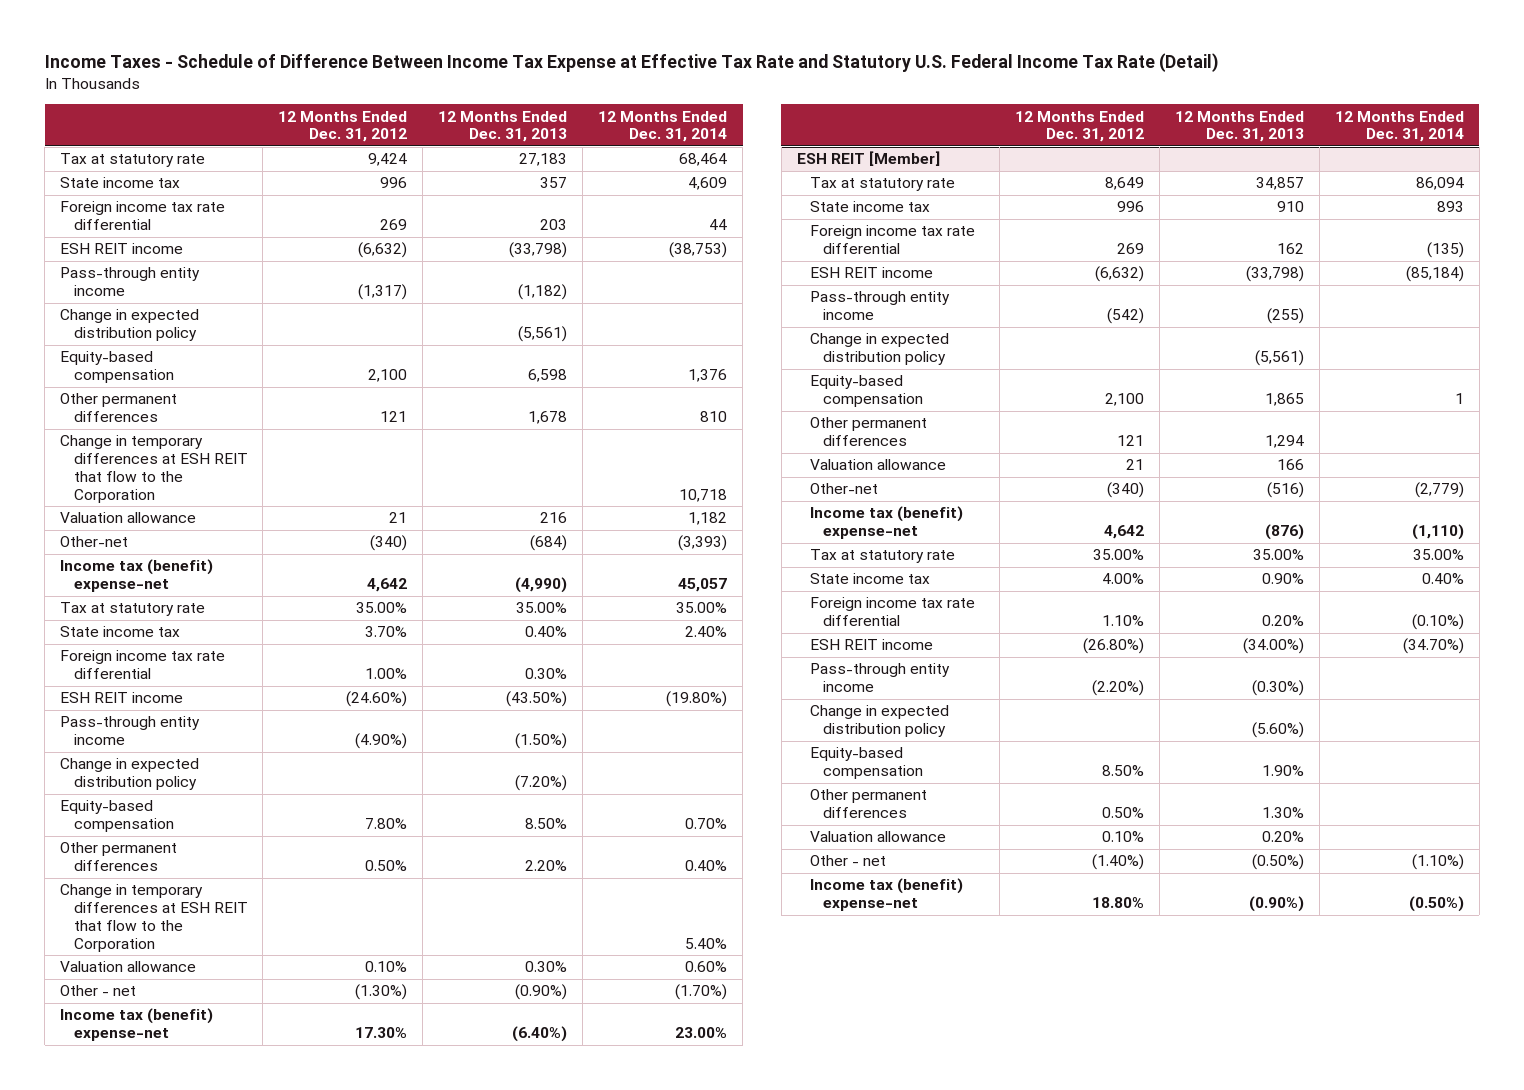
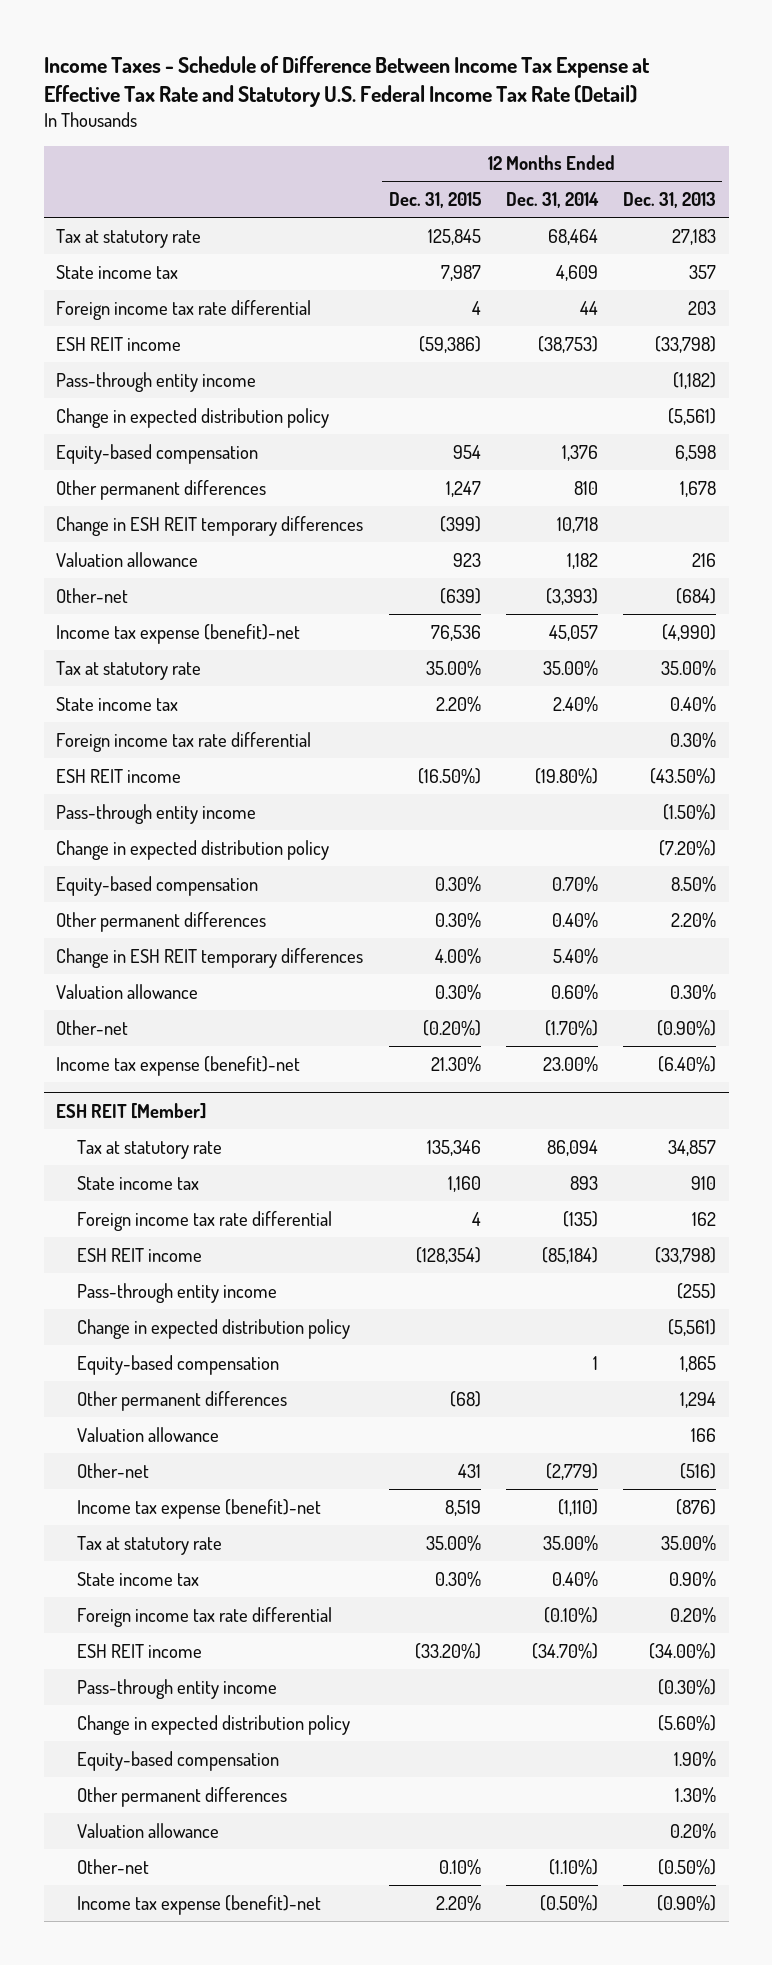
[278,110,408,143] 12 Months Ended Dec. 31, 2012 -> none
none -> [388,192,481,209] Dec. 31, 2015
[60,435,248,503] Change in temporary differences at ESH REIT that flow to the Corporation -> [56,515,364,536] Change in ESH REIT temporary differences
[60,559,214,593] Income tax (benefit) expense-net -> [56,623,301,644] Income tax expense (benefit)-net
[60,884,248,952] Change in temporary differences at ESH REIT that flow to the Corporation -> [56,947,364,968] Change in ESH REIT temporary differences
[60,985,137,997] Other - net -> [56,1019,129,1035] Other-net
[60,1008,214,1042] Income tax (benefit) expense-net -> [56,1055,301,1076] Income tax expense (benefit)-net
[809,506,963,540] Income tax (benefit) expense-net -> [76,1498,321,1519] Income tax expense (benefit)-net
[809,855,886,867] Other - net -> [76,1858,149,1874] Other-net
[809,878,963,912] Income tax (benefit) expense-net -> [76,1894,321,1915] Income tax expense (benefit)-net

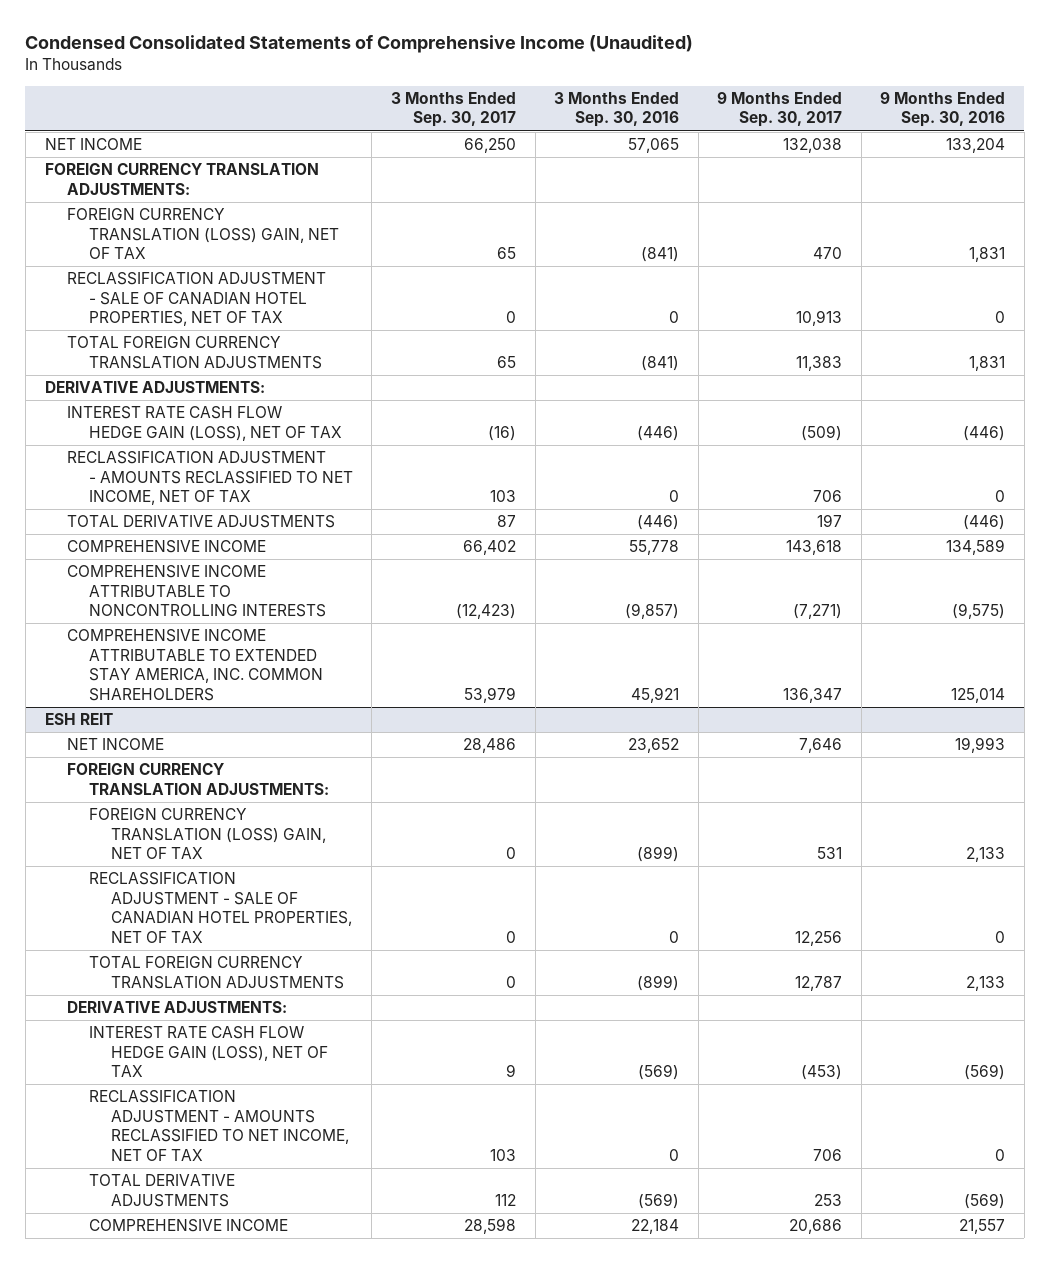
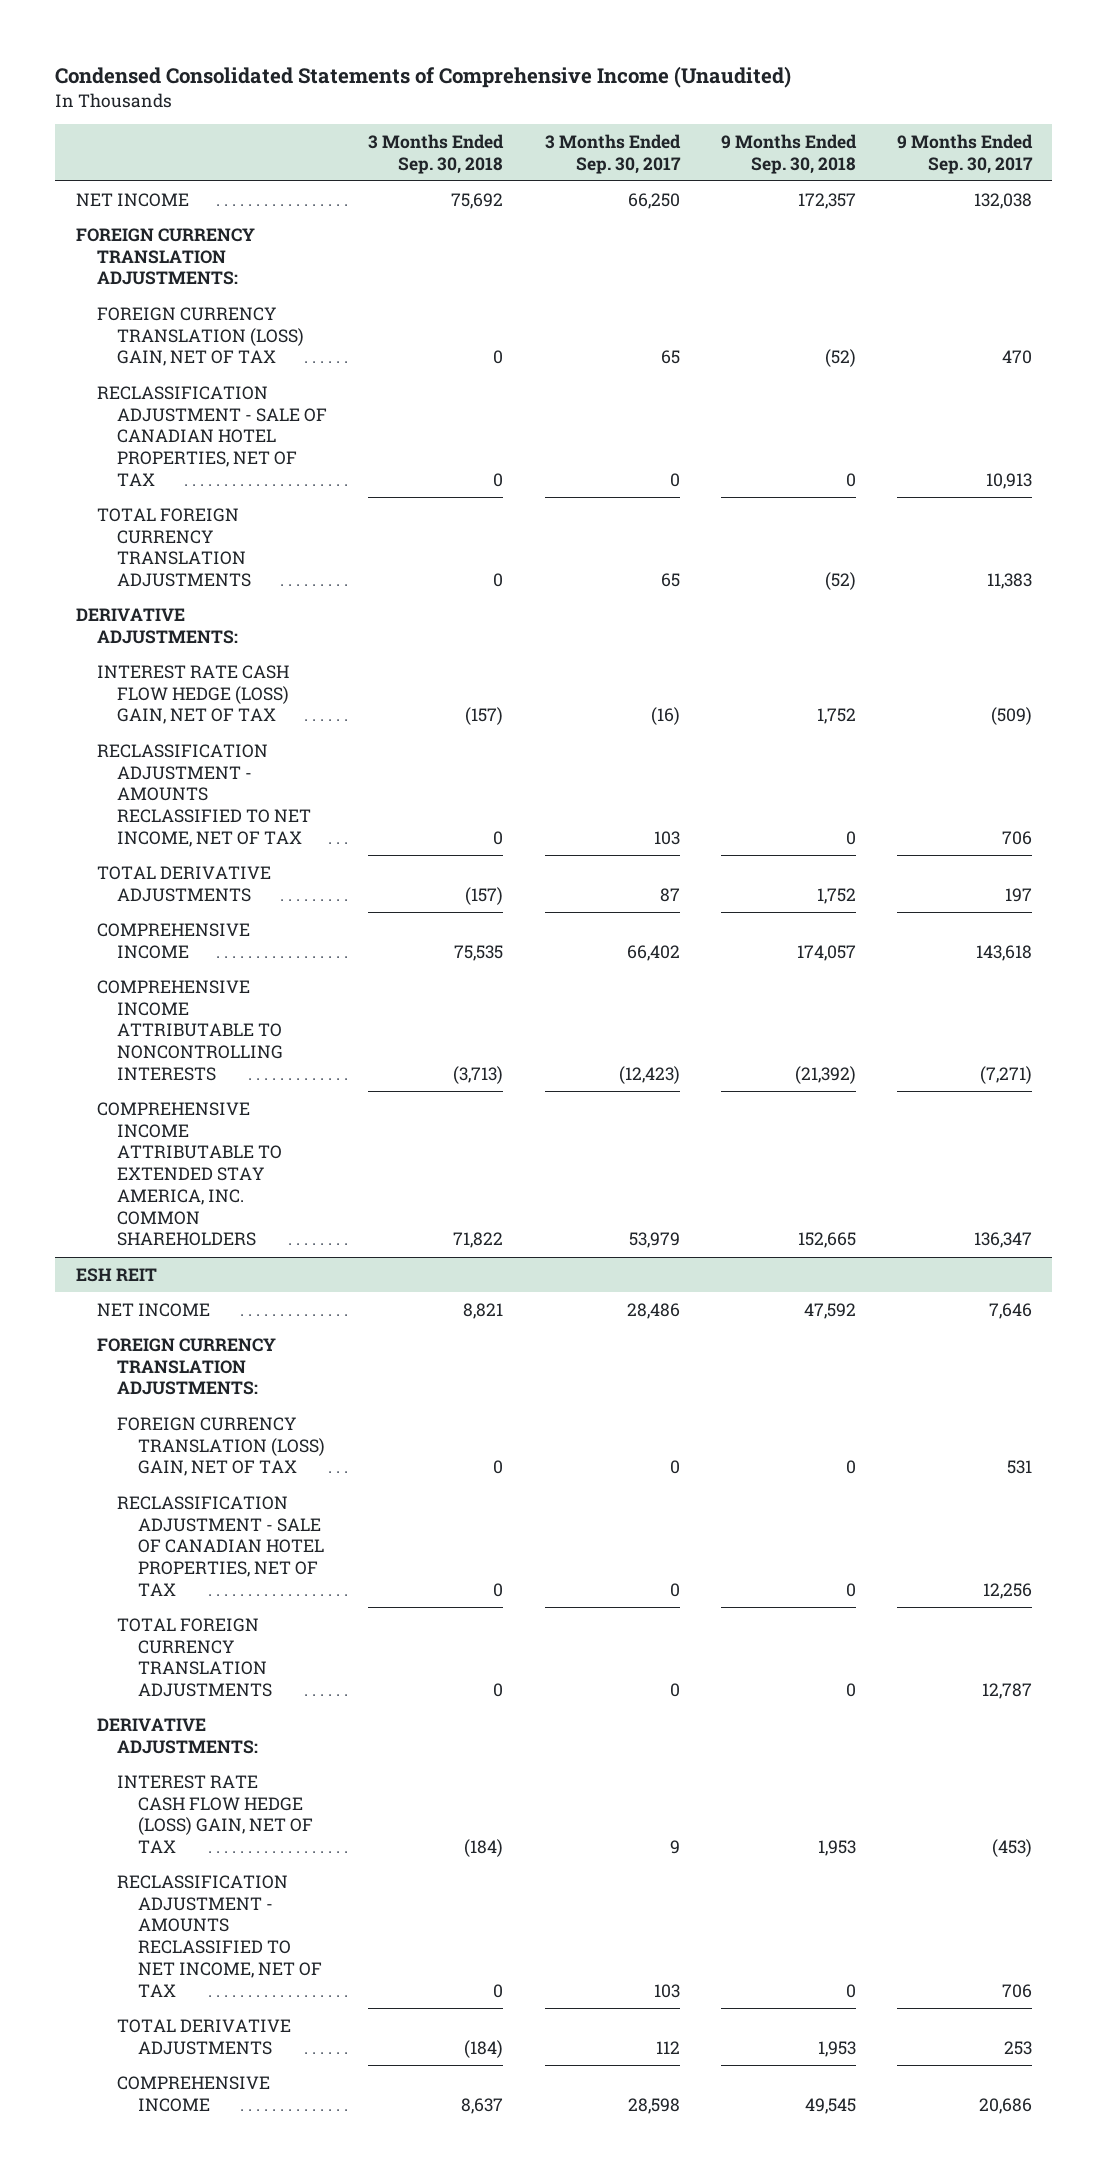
[554,92,680,128] 3 Months Ended Sep. 30, 2016 -> none
[880,92,1006,128] 9 Months Ended Sep. 30, 2016 -> none
none -> [368,134,505,174] 3 Months Ended Sep. 30, 2018
none -> [720,134,857,174] 9 Months Ended Sep. 30, 2018
[66,406,342,441] INTEREST RATE CASH FLOW HEDGE GAIN (LOSS), NET OF TAX -> [96,664,290,725] INTEREST RATE CASH FLOW HEDGE (LOSS) GAIN, NET OF TAX
[88,1026,329,1078] INTEREST RATE CASH FLOW HEDGE GAIN (LOSS), NET OF TAX -> [117,1774,314,1854] INTEREST RATE CASH FLOW HEDGE (LOSS) GAIN, NET OF TAX

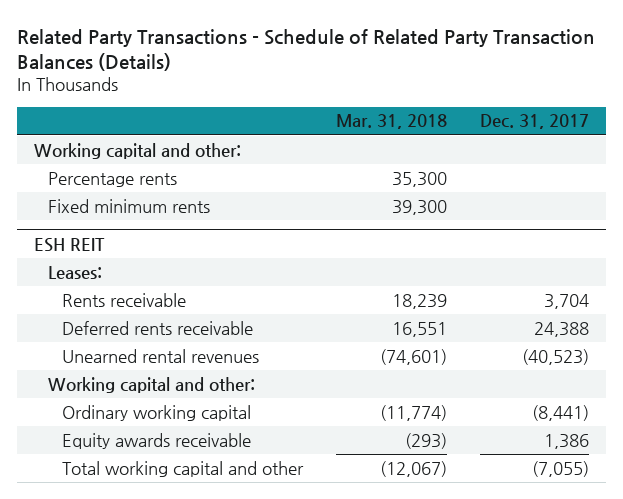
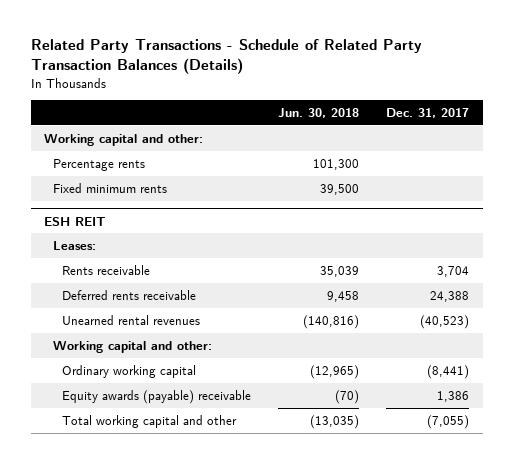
[336,114,448,130] Mar. 31, 2018 -> none
none -> [278,108,360,119] Jun. 30, 2018
[61,432,251,449] Equity awards receivable -> [62,389,252,404] Equity awards (payable) receivable

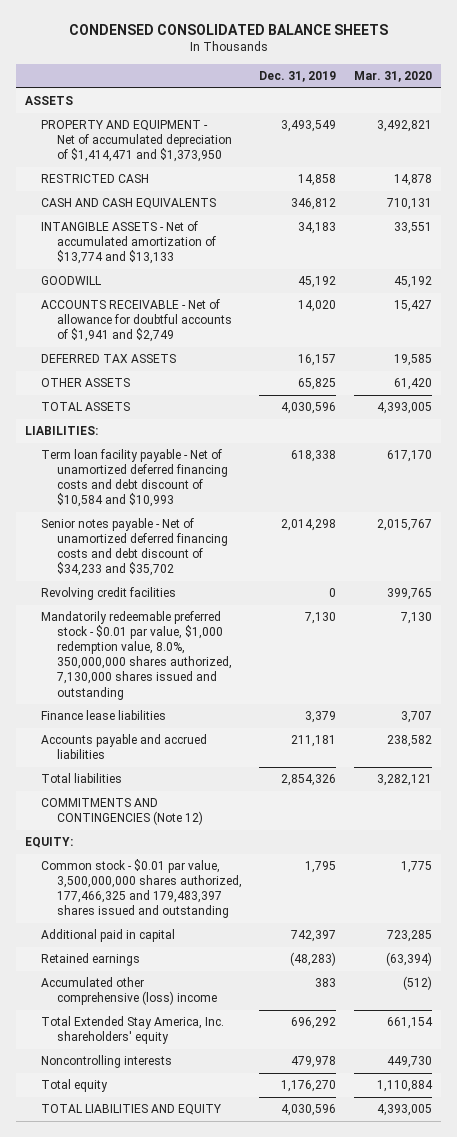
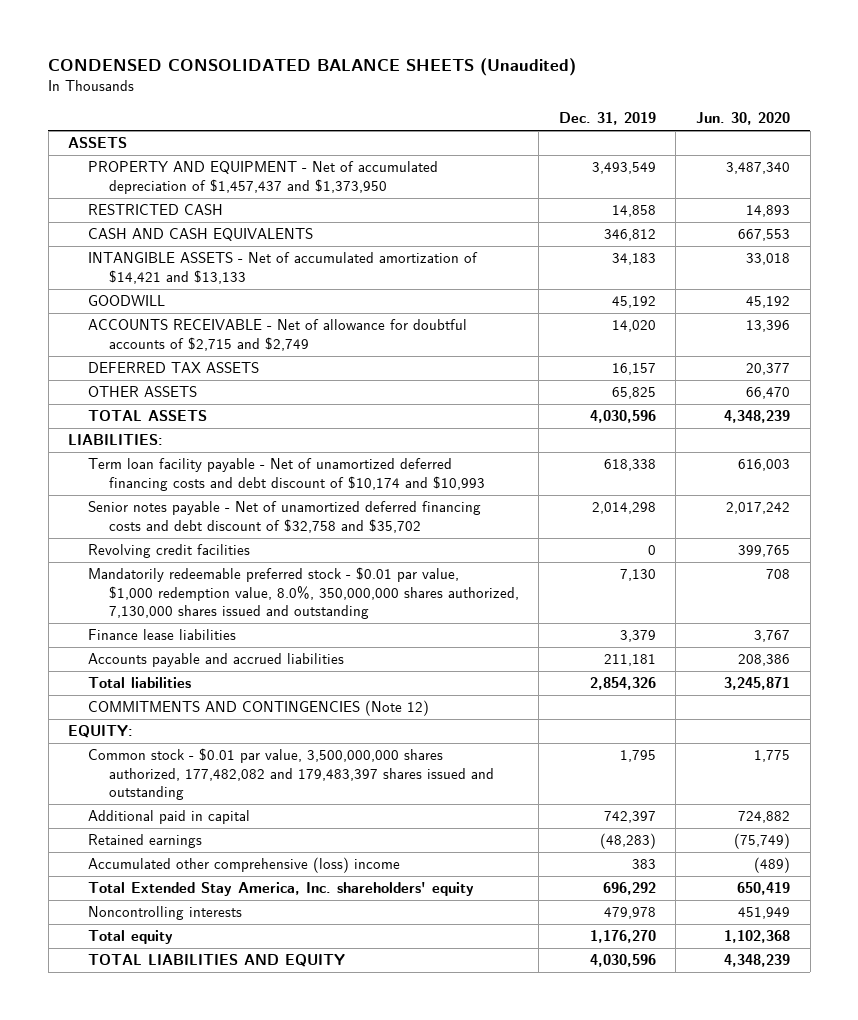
[68,24,388,36] CONDENSED CONSOLIDATED BALANCE SHEETS -> [48,57,577,76] CONDENSED CONSOLIDATED BALANCE SHEETS (Unaudited)
[354,70,433,82] Mar. 31, 2020 -> none
none -> [695,112,790,126] Jun. 30, 2020
[40,120,232,163] PROPERTY AND EQUIPMENT - Net of accumulated depreciation of $1,414,471 and $1,373,950 -> [88,161,439,194] PROPERTY AND EQUIPMENT - Net of accumulated depreciation of $1,457,437 and $1,373,950
[40,221,216,265] INTANGIBLE ASSETS - Net of accumulated amortization of $13,774 and $13,133 -> [88,252,479,284] INTANGIBLE ASSETS - Net of accumulated amortization of $14,421 and $13,133
[40,299,232,343] ACCOUNTS RECEIVABLE - Net of allowance for doubtful accounts of $1,941 and $2,749 -> [88,319,468,351] ACCOUNTS RECEIVABLE - Net of allowance for doubtful accounts of $2,715 and $2,749
[40,449,228,508] Term loan facility payable - Net of unamortized deferred financing costs and debt discount of $10,584 and $10,993 -> [88,458,485,491] Term loan facility payable - Net of unamortized deferred financing costs and debt discount of $10,174 and $10,993
[40,518,228,577] Senior notes payable - Net of unamortized deferred financing costs and debt discount of $34,233 and $35,702 -> [88,501,482,533] Senior notes payable - Net of unamortized deferred financing costs and debt discount of $32,758 and $35,702
[40,859,242,919] Common stock - $0.01 par value, 3,500,000,000 shares authorized, 177,466,325 and 179,483,397 shares issued and outstanding -> [88,748,494,801] Common stock - $0.01 par value, 3,500,000,000 shares authorized, 177,482,082 and 179,483,397 shares issued and outstanding

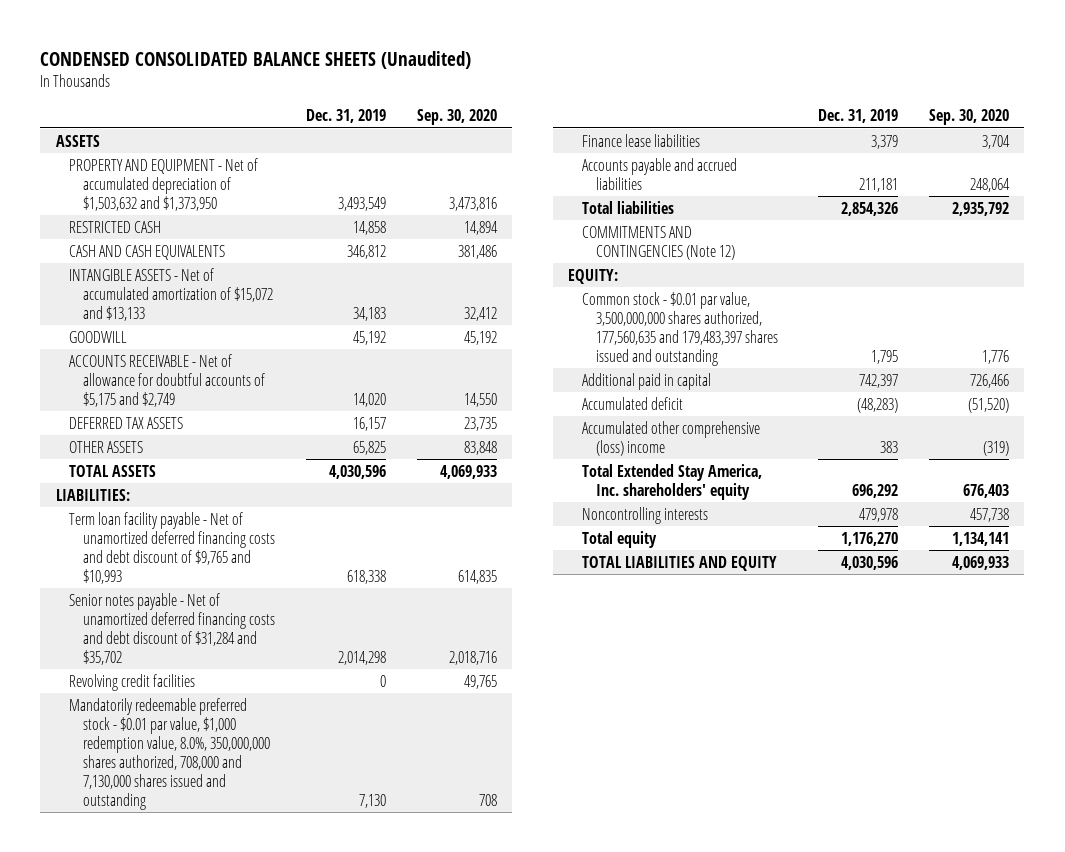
[695,112,790,126] Jun. 30, 2020 -> none
none -> [416,109,497,126] Sep. 30, 2020
[88,161,439,194] PROPERTY AND EQUIPMENT - Net of accumulated depreciation of $1,457,437 and $1,373,950 -> [69,157,259,211] PROPERTY AND EQUIPMENT - Net of accumulated depreciation of $1,503,632 and $1,373,950
[88,252,479,284] INTANGIBLE ASSETS - Net of accumulated amortization of $14,421 and $13,133 -> [69,267,274,321] INTANGIBLE ASSETS - Net of accumulated amortization of $15,072 and $13,133
[88,319,468,351] ACCOUNTS RECEIVABLE - Net of allowance for doubtful accounts of $2,715 and $2,749 -> [69,353,266,407] ACCOUNTS RECEIVABLE - Net of allowance for doubtful accounts of $5,175 and $2,749
[88,458,485,491] Term loan facility payable - Net of unamortized deferred financing costs and debt discount of $10,174 and $10,993 -> [69,511,276,584] Term loan facility payable - Net of unamortized deferred financing costs and debt discount of $9,765 and $10,993
[88,501,482,533] Senior notes payable - Net of unamortized deferred financing costs and debt discount of $32,758 and $35,702 -> [69,592,276,665] Senior notes payable - Net of unamortized deferred financing costs and debt discount of $31,284 and $35,702
[88,567,519,620] Mandatorily redeemable preferred stock - $0.01 par value, $1,000 redemption value, 8.0%, 350,000,000 shares authorized, 7,130,000 shares issued and outstanding -> [69,697,271,810] Mandatorily redeemable preferred stock - $0.01 par value, $1,000 redemption value, 8.0%, 350,000,000 shares authorized, 708,000 and 7,130,000 shares issued and outstanding
[88,748,494,801] Common stock - $0.01 par value, 3,500,000,000 shares authorized, 177,482,082 and 179,483,397 shares issued and outstanding -> [581,291,778,366] Common stock - $0.01 par value, 3,500,000,000 shares authorized, 177,560,635 and 179,483,397 shares issued and outstanding
[88,834,203,849] Retained earnings -> [581,396,683,410] Accumulated deficit

